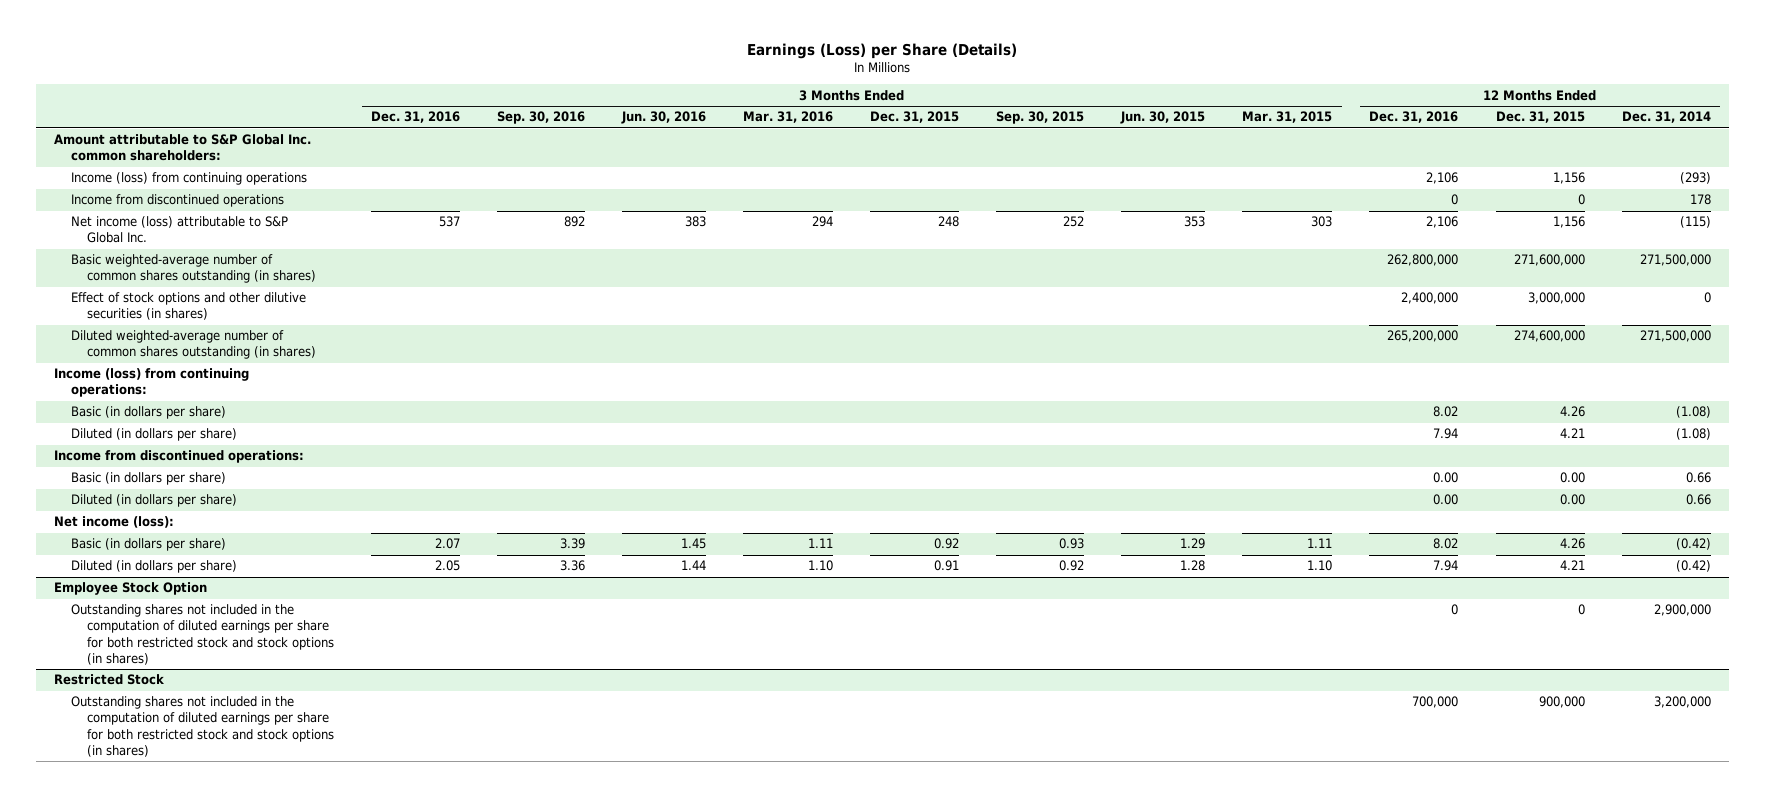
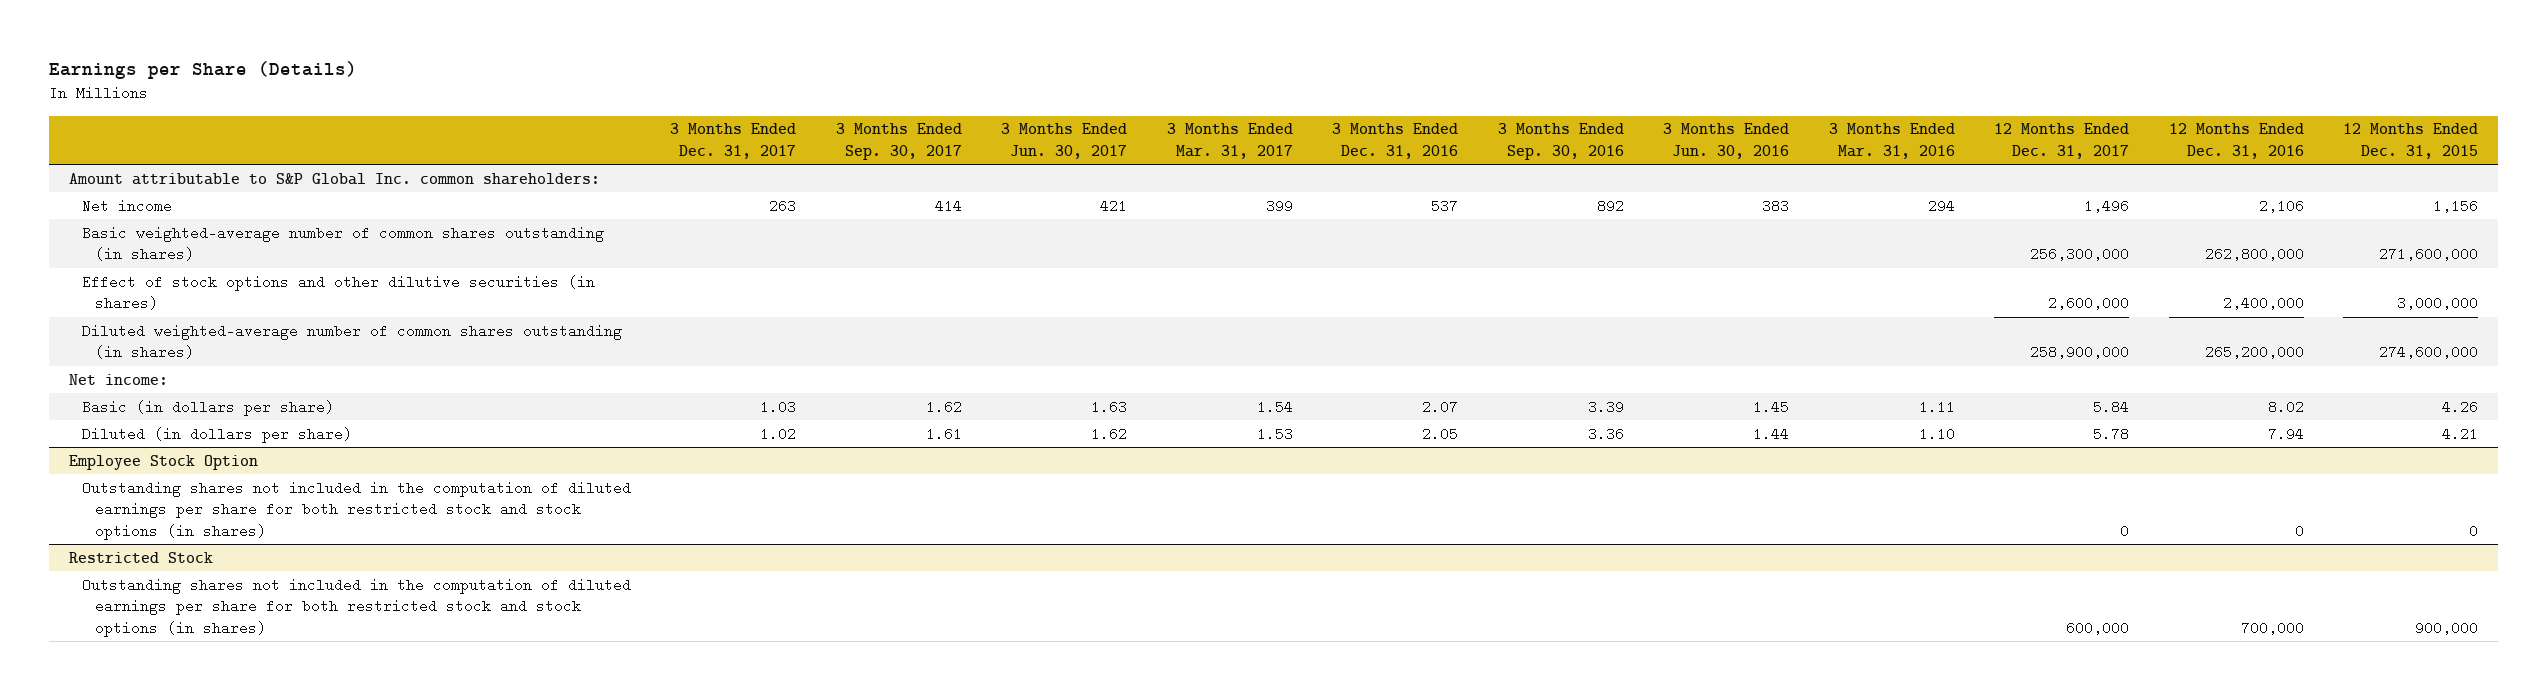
[747,42,1018,59] Earnings (Loss) per Share (Details) -> [48,61,357,80] Earnings per Share (Details)
[870,111,960,124] Dec. 31, 2015 -> none
[996,111,1085,125] Sep. 30, 2015 -> none
[1120,111,1206,125] Jun. 30, 2015 -> none
[1242,111,1333,124] Mar. 31, 2015 -> none
[1621,111,1711,124] Dec. 31, 2014 -> none
none -> [670,123,797,159] 3 Months Ended Dec. 31, 2017
none -> [835,123,962,160] 3 Months Ended Sep. 30, 2017
none -> [1001,123,1128,159] 3 Months Ended Jun. 30, 2017
none -> [1166,123,1293,159] 3 Months Ended Mar. 31, 2017
none -> [1994,123,2130,159] 12 Months Ended Dec. 31, 2017
[70,172,307,186] Income (loss) from continuing operations -> none
[70,194,284,208] Income from discontinued operations -> none
[70,216,288,244] Net income (loss) attributable to S&P Global Inc. -> [81,198,172,213] Net income
[54,368,250,398] Income (loss) from continuing operations: -> none
[70,406,226,420] Basic (in dollars per share) -> none
[70,428,237,442] Diluted (in dollars per share) -> none
[54,450,305,464] Income from discontinued operations: -> none
[70,472,226,486] Basic (in dollars per share) -> none
[70,494,237,508] Diluted (in dollars per share) -> none
[54,516,175,529] Net income (loss): -> [68,373,168,385] Net income:

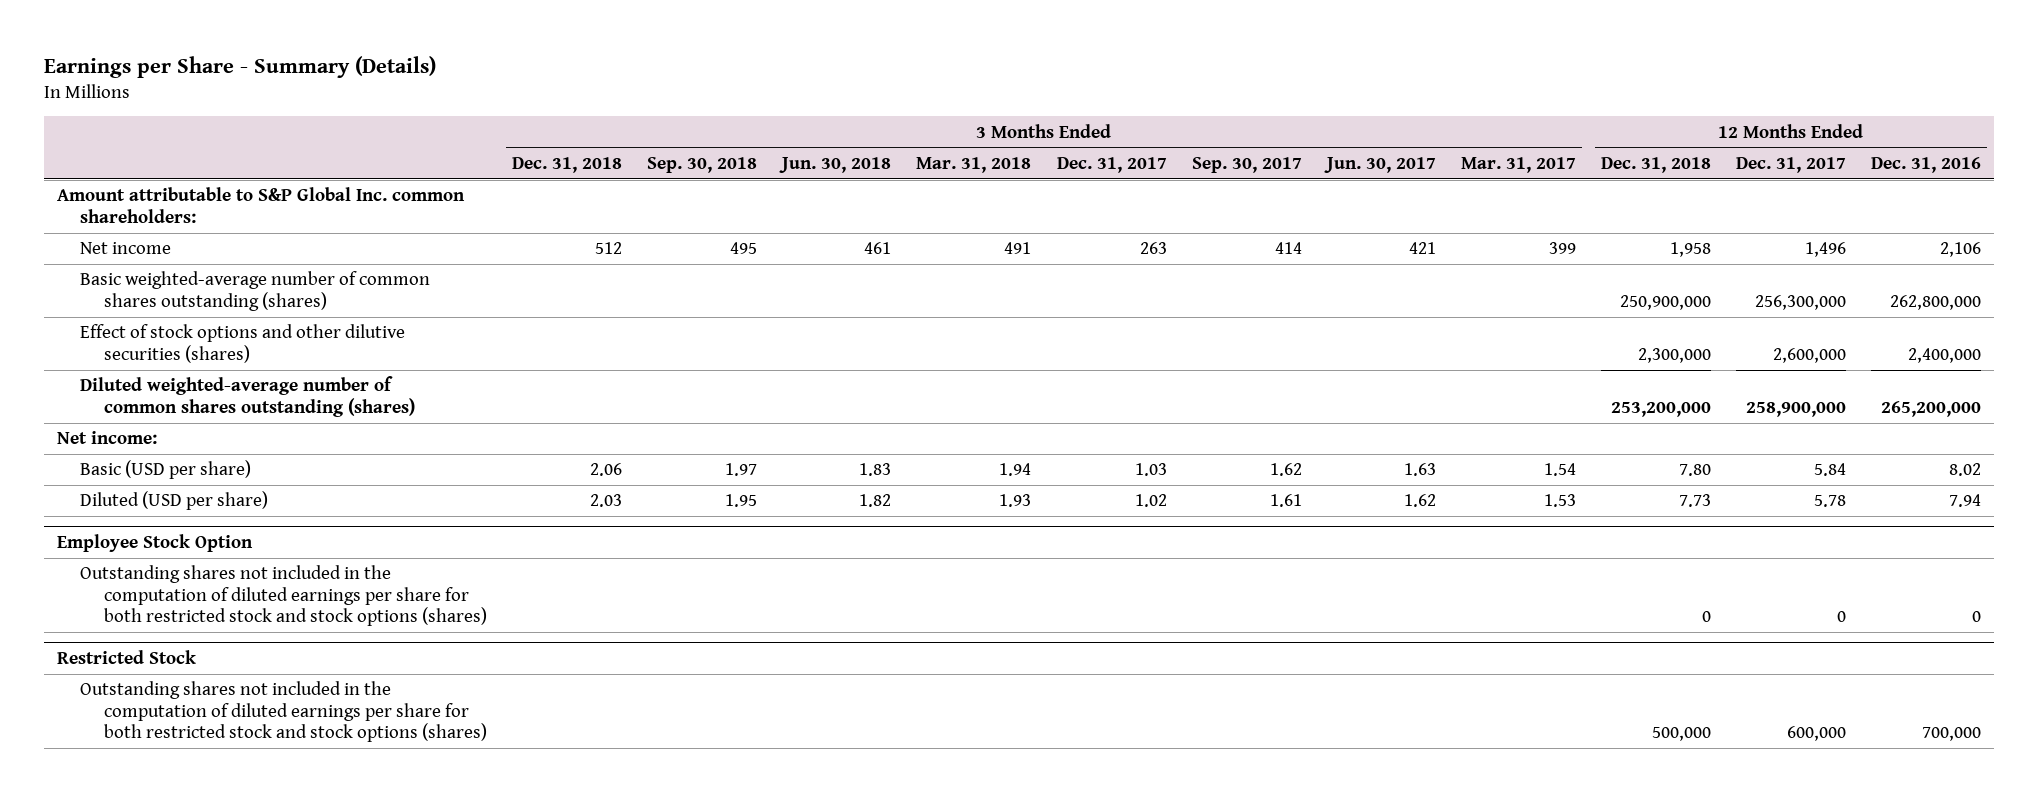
[48,61,357,80] Earnings per Share (Details) -> [44,55,437,78] Earnings per Share - Summary (Details)
[1332,123,1459,159] 3 Months Ended Dec. 31, 2016 -> none
[1497,123,1624,160] 3 Months Ended Sep. 30, 2016 -> none
[1663,123,1790,159] 3 Months Ended Jun. 30, 2016 -> none
[1828,123,1955,159] 3 Months Ended Mar. 31, 2016 -> none
[2343,123,2479,159] 12 Months Ended Dec. 31, 2015 -> none
none -> [512,157,623,174] Dec. 31, 2018
none -> [647,157,758,174] Sep. 30, 2018
none -> [779,157,892,174] Jun. 30, 2018
none -> [916,157,1032,174] Mar. 31, 2018
none -> [1600,157,1711,174] Dec. 31, 2018
[81,225,604,262] Basic weighted-average number of common shares outstanding (in shares) -> [80,271,431,311] Basic weighted-average number of common shares outstanding (shares)
[81,274,595,311] Effect of stock options and other dilutive securities (in shares) -> [80,324,406,363] Effect of stock options and other dilutive securities (shares)
[81,323,622,360] Diluted weighted-average number of common shares outstanding (in shares) -> [80,376,416,417] Diluted weighted-average number of common shares outstanding (shares)
[81,399,334,416] Basic (in dollars per share) -> [80,460,252,480] Basic (USD per share)
[81,426,352,443] Diluted (in dollars per share) -> [80,491,269,511] Diluted (USD per share)
[81,480,631,540] Outstanding shares not included in the computation of diluted earnings per share for both restricted stock and stock options (in shares) -> [80,565,488,627] Outstanding shares not included in the computation of diluted earnings per share for both restricted stock and stock options (shares)
[81,577,631,637] Outstanding shares not included in the computation of diluted earnings per share for both restricted stock and stock options (in shares) -> [80,681,488,743] Outstanding shares not included in the computation of diluted earnings per share for both restricted stock and stock options (shares)

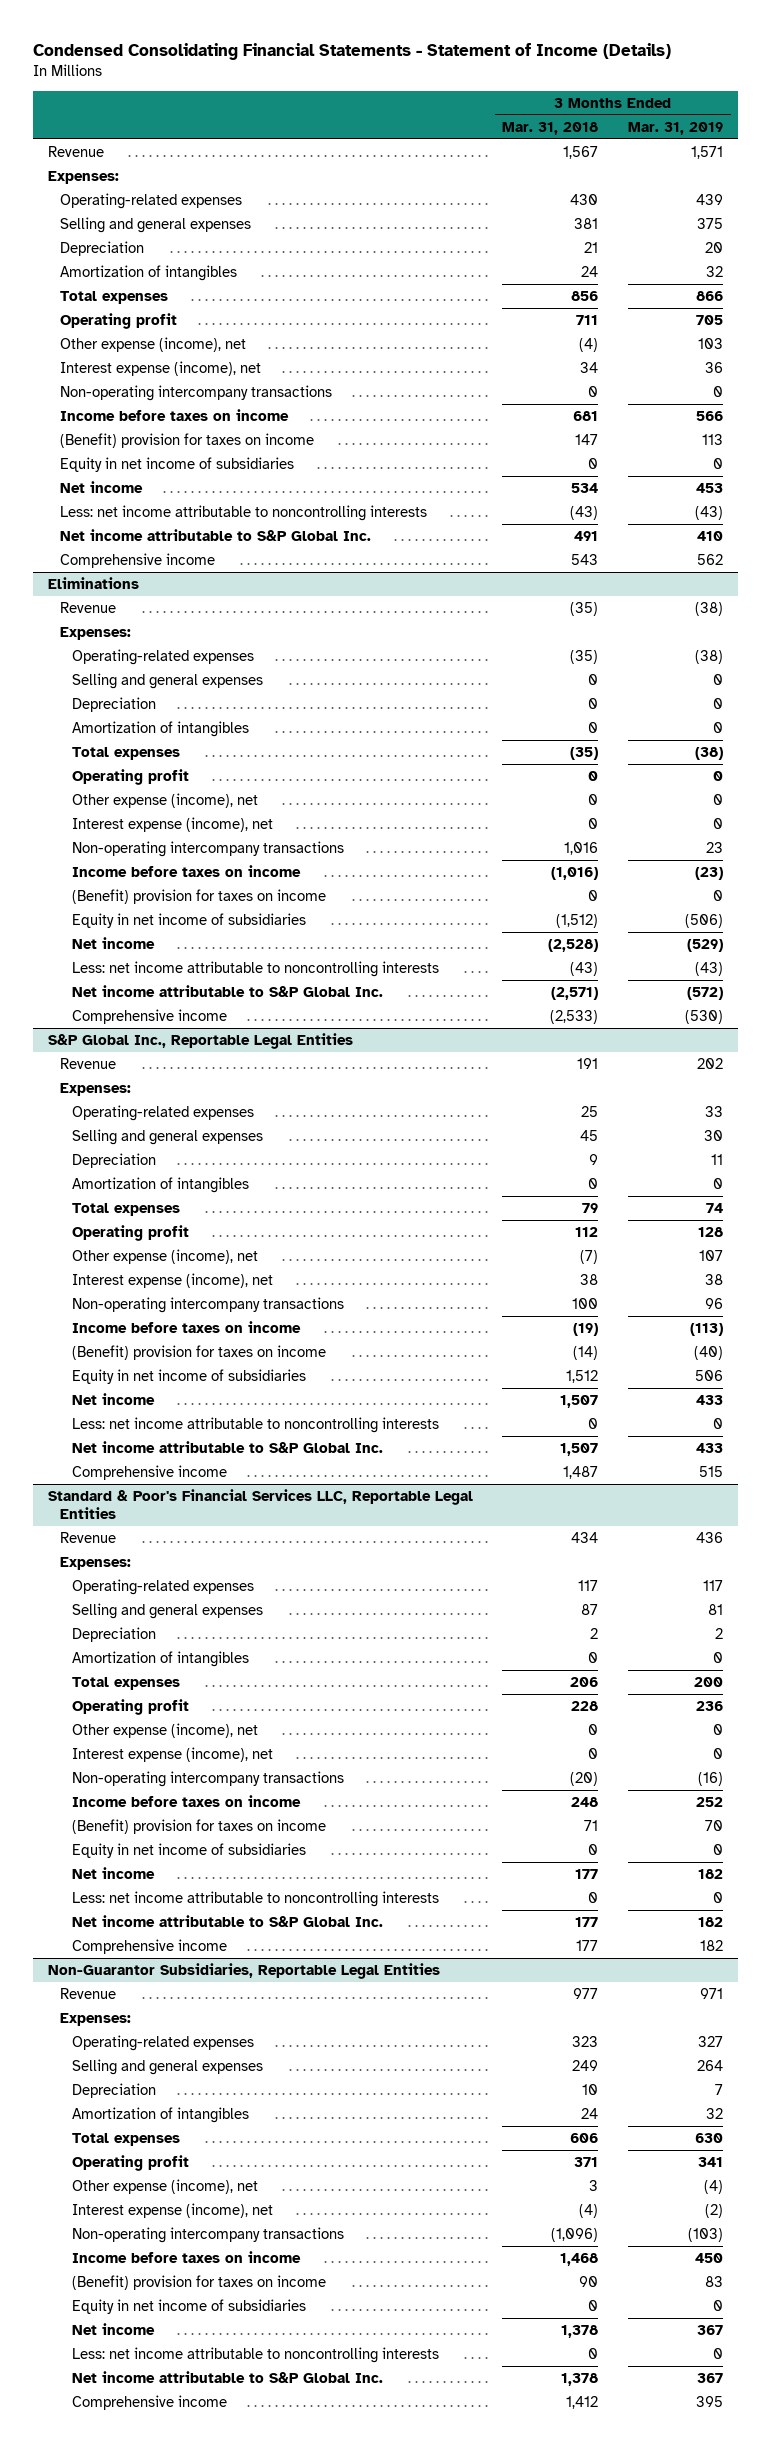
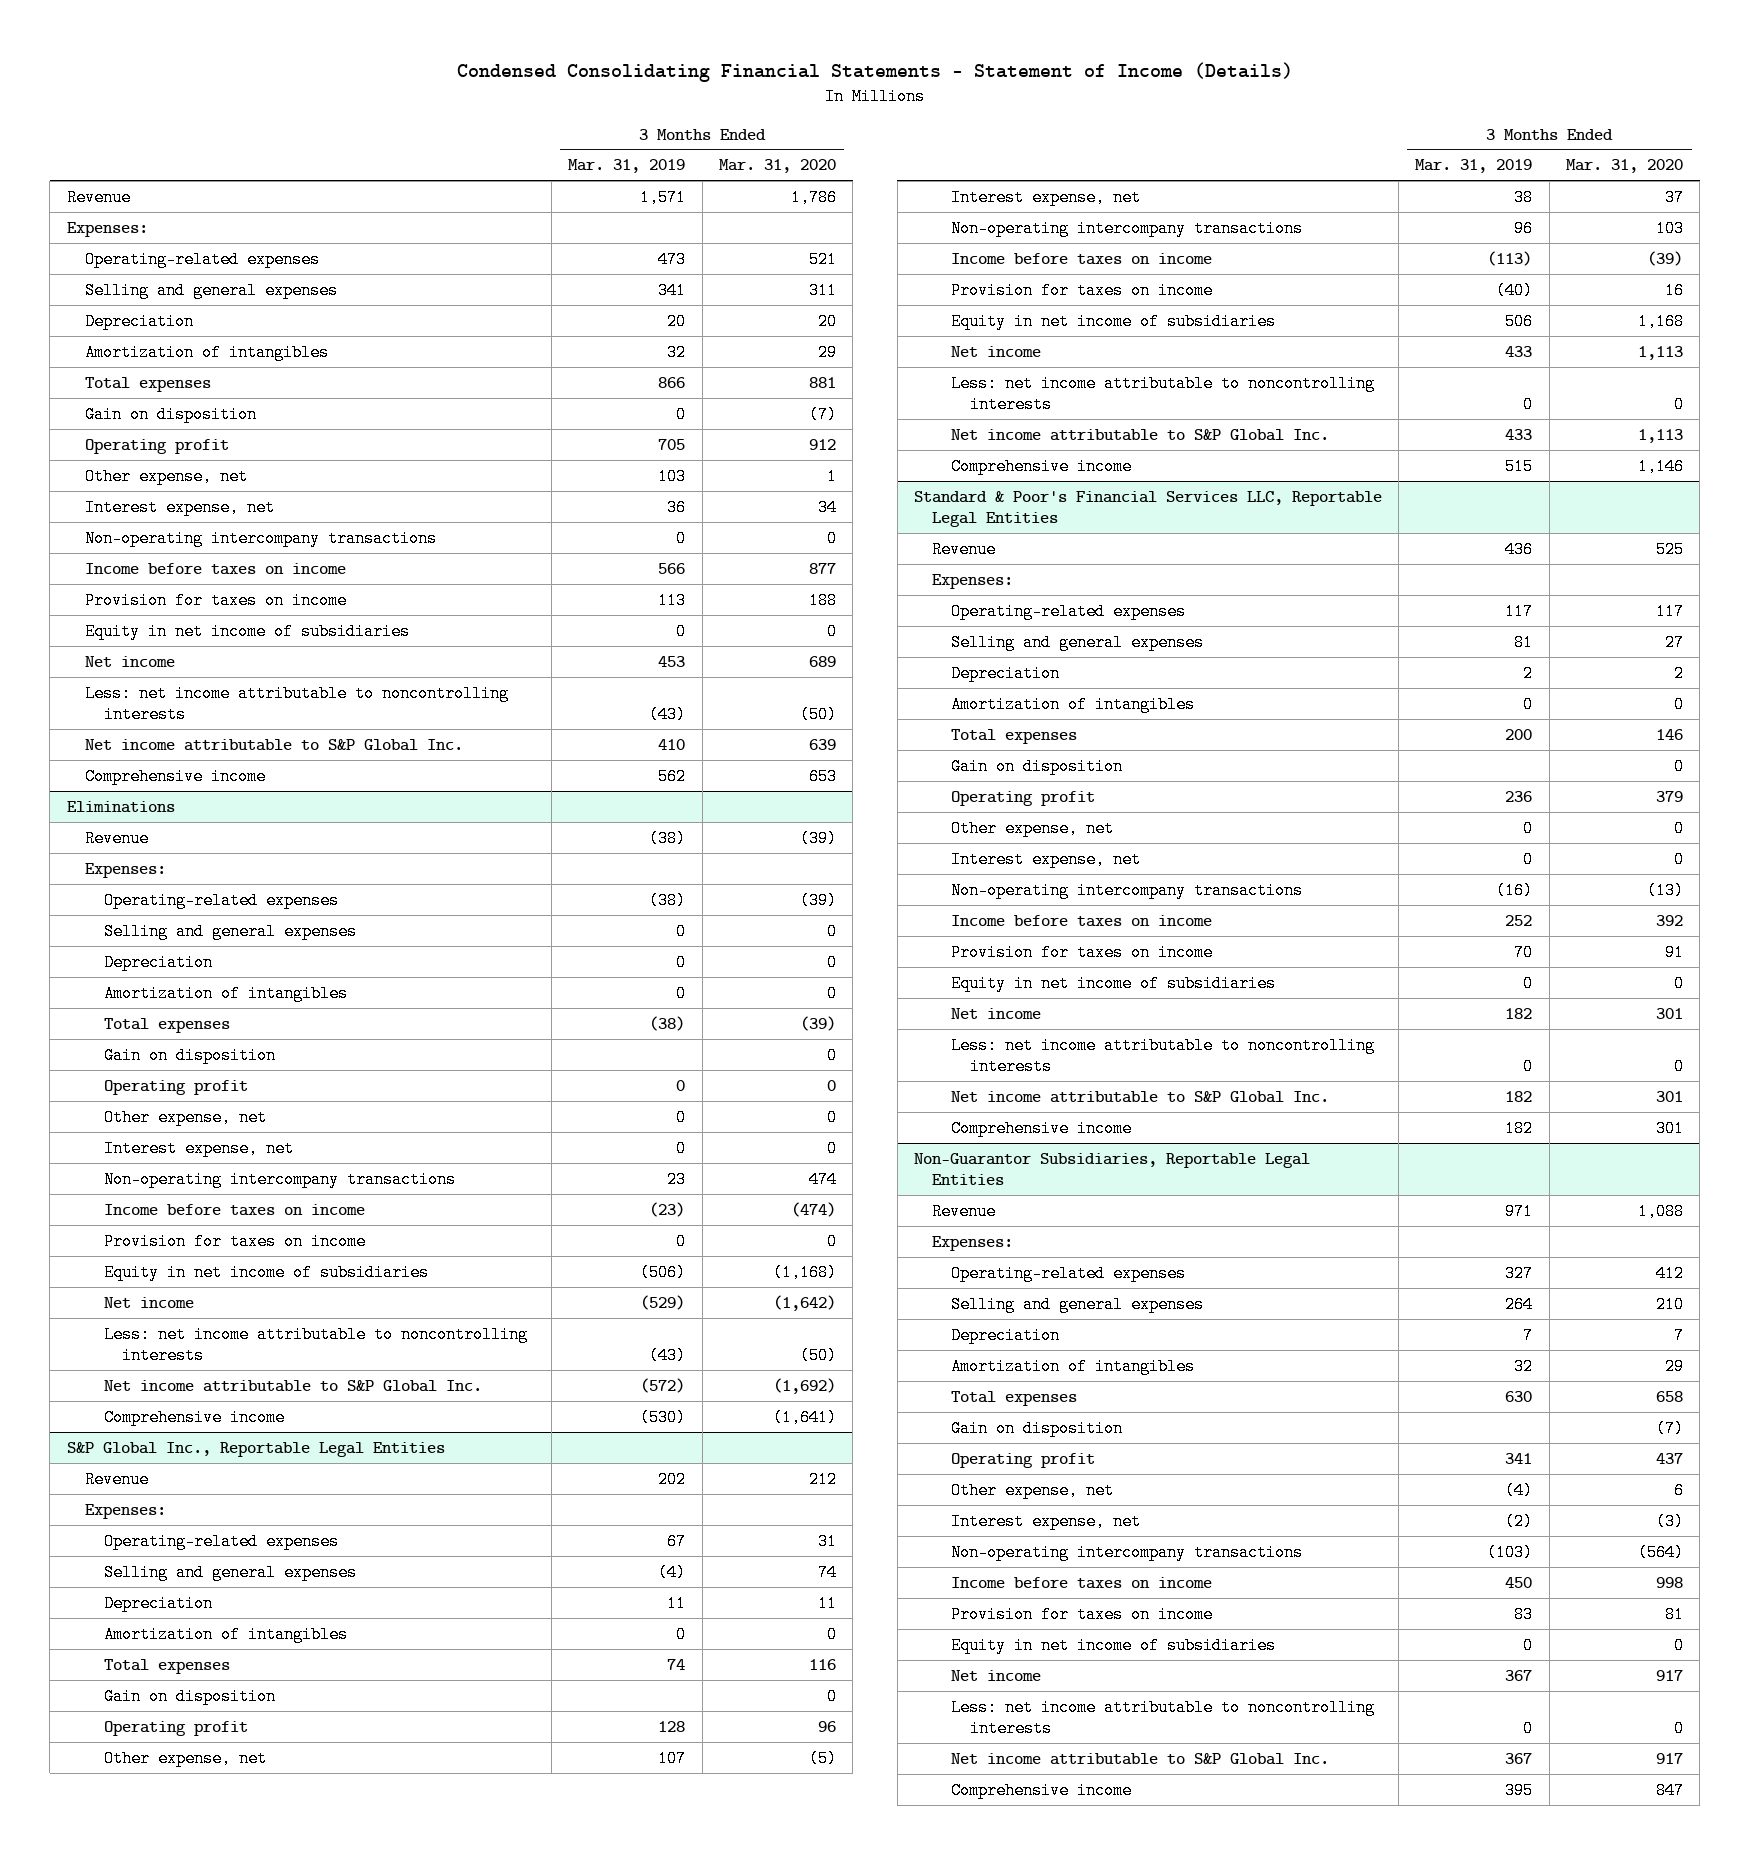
[502,121,599,135] Mar. 31, 2018 -> none
none -> [718,159,836,174] Mar. 31, 2020
[696,194,724,206] 439 -> [658,250,687,268] 473
[697,218,724,230] 375 -> [658,281,687,299] 341
none -> [85,405,258,423] Gain on disposition
[59,337,246,353] Other expense (income), net -> [85,467,249,485] Other expense, net
[59,361,261,377] Interest expense (income), net -> [85,498,276,516] Interest expense, net
[59,433,314,449] (Benefit) provision for taxes on income -> [85,591,348,609] Provision for taxes on income
none -> [103,1046,276,1064] Gain on disposition
[72,793,259,809] Other expense (income), net -> [103,1108,267,1126] Other expense, net
[72,817,274,833] Interest expense (income), net -> [103,1139,294,1157] Interest expense, net
[72,889,327,905] (Benefit) provision for taxes on income -> [103,1232,366,1250] Provision for taxes on income
[705,1106,724,1118] 33 -> [667,1532,687,1550] 67
[704,1130,724,1142] 30 -> [658,1563,687,1581] (4)
none -> [103,1687,276,1705] Gain on disposition
[72,1249,259,1265] Other expense (income), net -> [103,1749,267,1767] Other expense, net
[72,1273,274,1289] Interest expense (income), net -> [950,188,1141,206] Interest expense, net
[72,1345,327,1361] (Benefit) provision for taxes on income -> [950,281,1213,299] Provision for taxes on income
none -> [950,757,1123,775] Gain on disposition
[72,1723,259,1739] Other expense (income), net -> [950,819,1114,837] Other expense, net
[72,1747,274,1763] Interest expense (income), net -> [950,850,1141,868] Interest expense, net
[72,1819,327,1835] (Benefit) provision for taxes on income -> [950,943,1213,961] Provision for taxes on income
none -> [950,1419,1123,1437] Gain on disposition
[72,2179,259,2195] Other expense (income), net -> [950,1481,1114,1499] Other expense, net
[72,2203,274,2219] Interest expense (income), net -> [950,1512,1141,1530] Interest expense, net
[72,2275,327,2291] (Benefit) provision for taxes on income -> [950,1605,1213,1623] Provision for taxes on income

